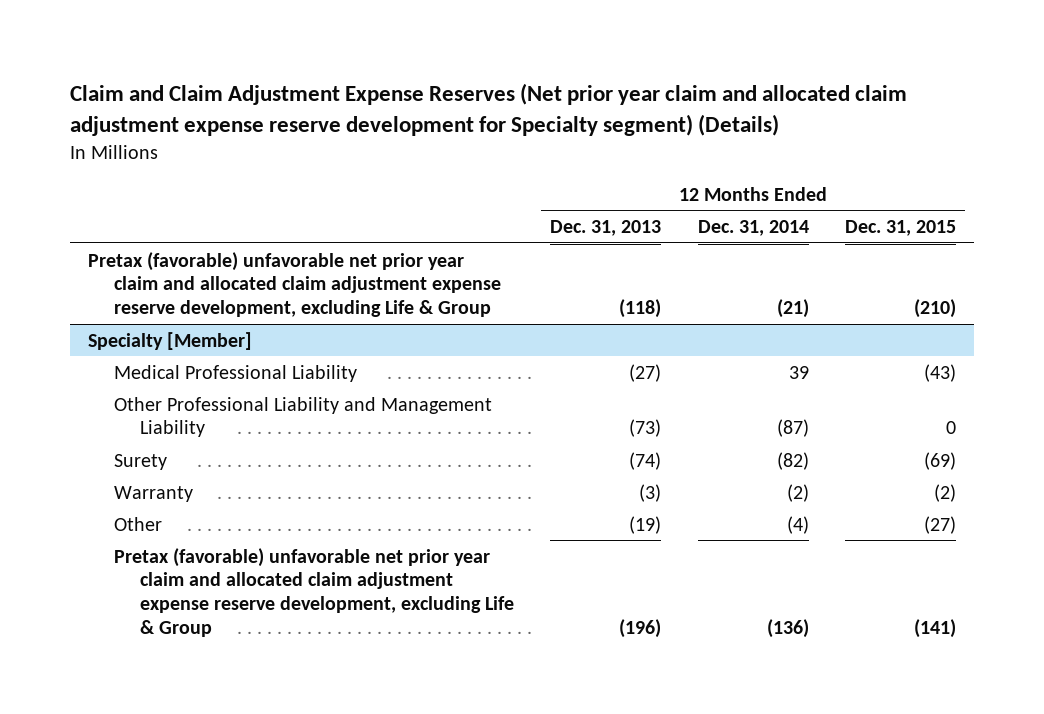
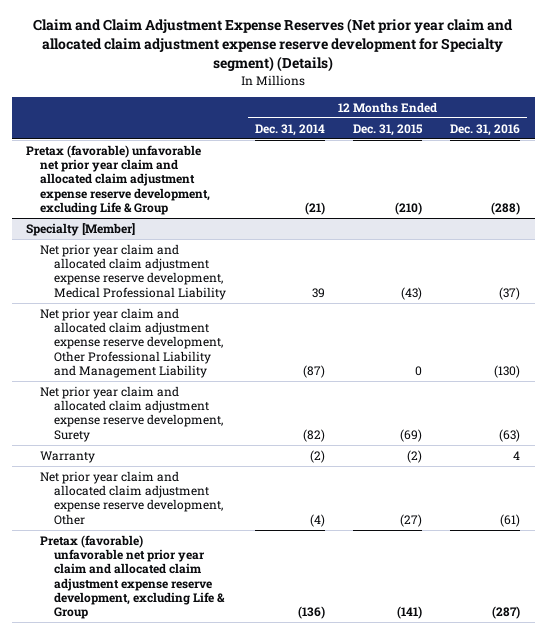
[550,220,662,237] Dec. 31, 2013 -> none
none -> [450,123,521,136] Dec. 31, 2016
[113,364,357,382] Medical Professional Liability -> [39,243,227,300] Net prior year claim and allocated claim adjustment expense reserve development, Medical Professional Liability
[113,396,492,438] Other Professional Liability and Management Liability -> [39,307,224,378] Net prior year claim and allocated claim adjustment expense reserve development, Other Professional Liability and Management Liability
[113,453,167,470] Surety -> [39,385,224,442] Net prior year claim and allocated claim adjustment expense reserve development, Surety
[113,516,162,531] Other -> [39,470,224,525] Net prior year claim and allocated claim adjustment expense reserve development, Other

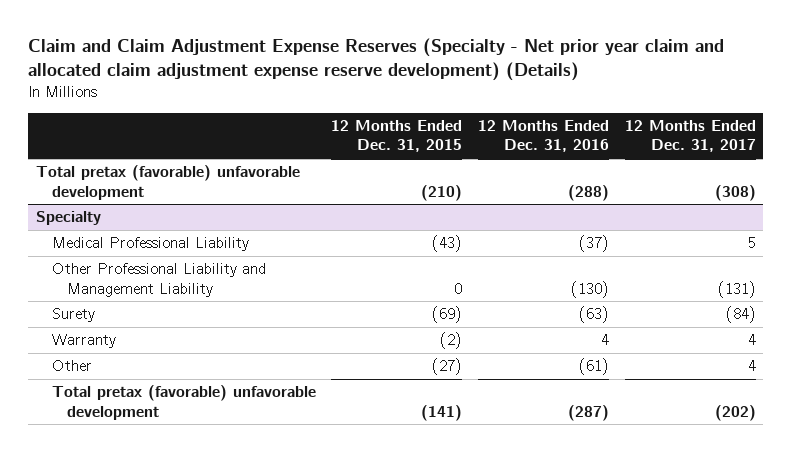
[33,18,514,73] Claim and Claim Adjustment Expense Reserves (Net prior year claim and allocated claim adjustment expense reserve development for Specialty segment) (Details) -> [28,38,725,82] Claim and Claim Adjustment Expense Reserves (Specialty - Net prior year claim and allocated claim adjustment expense reserve development) (Details)
[254,123,325,136] Dec. 31, 2014 -> none
none -> [624,120,756,153] 12 Months Ended Dec. 31, 2017
[25,144,210,215] Pretax (favorable) unfavorable net prior year claim and allocated claim adjustment expense reserve development, excluding Life & Group -> [36,165,301,200] Total pretax (favorable) unfavorable development
[25,222,135,236] Specialty [Member] -> [36,211,102,226] Specialty
[39,243,227,300] Net prior year claim and allocated claim adjustment expense reserve development, Medical Professional Liability -> [51,237,249,252] Medical Professional Liability
[39,307,224,378] Net prior year claim and allocated claim adjustment expense reserve development, Other Professional Liability and Management Liability -> [51,263,266,297] Other Professional Liability and Management Liability
[39,385,224,442] Net prior year claim and allocated claim adjustment expense reserve development, Surety -> [51,308,95,323] Surety
[39,470,224,525] Net prior year claim and allocated claim adjustment expense reserve development, Other -> [51,360,92,372] Other
[39,534,226,620] Pretax (favorable) unfavorable net prior year claim and allocated claim adjustment expense reserve development, excluding Life & Group -> [51,385,316,420] Total pretax (favorable) unfavorable development

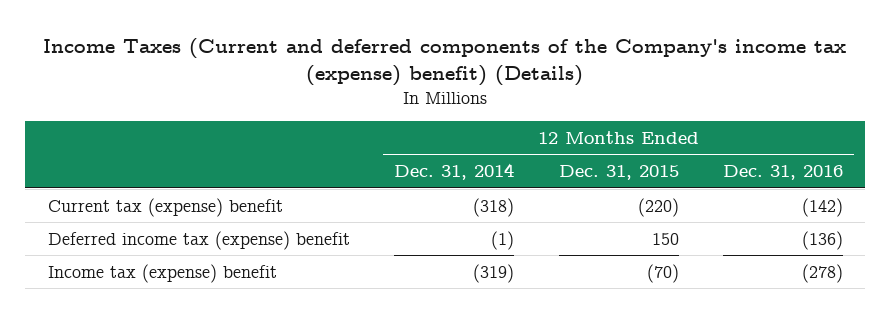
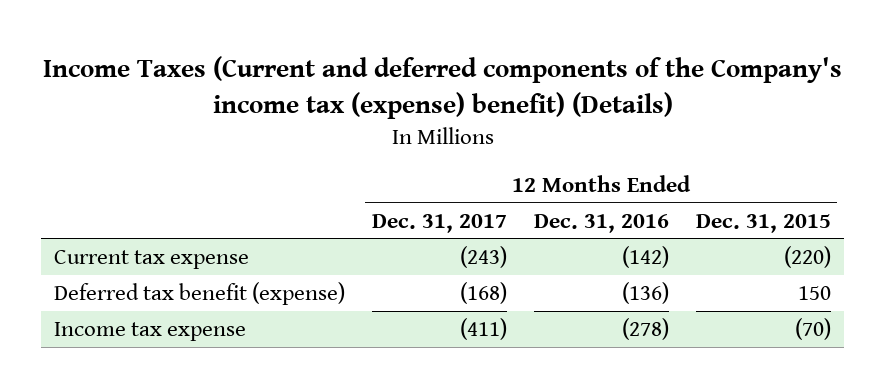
[394,163,515,181] Dec. 31, 2014 -> none
none -> [372,213,508,233] Dec. 31, 2017
[47,197,283,217] Current tax (expense) benefit -> [54,249,250,269] Current tax expense
[47,230,350,250] Deferred income tax (expense) benefit -> [54,281,346,305] Deferred tax benefit (expense)
[47,263,277,283] Income tax (expense) benefit -> [54,321,247,341] Income tax expense

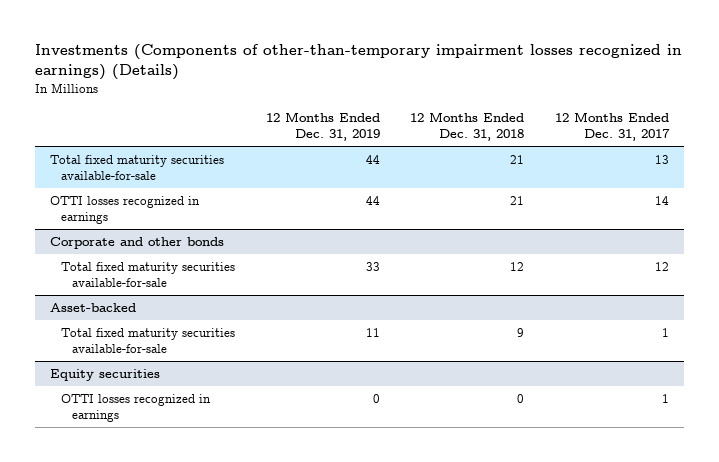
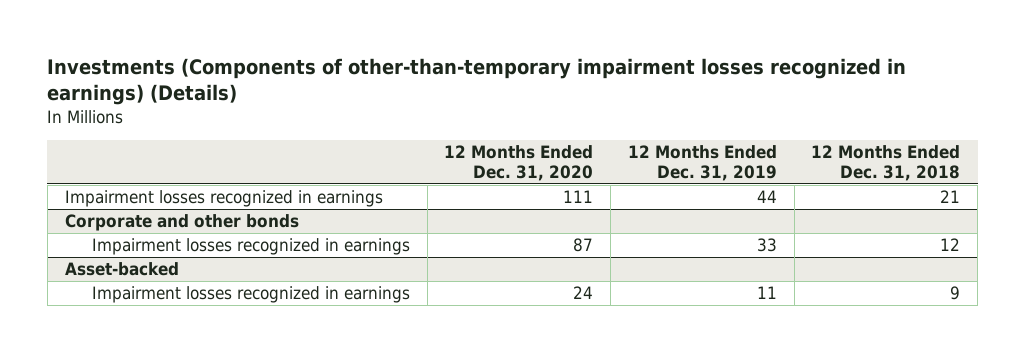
[554,112,670,142] 12 Months Ended Dec. 31, 2017 -> none
none -> [444,145,594,182] 12 Months Ended Dec. 31, 2020
[50,195,201,224] OTTI losses recognized in earnings -> none
[50,154,225,180] Total fixed maturity securities available-for-sale -> [64,190,383,208] Impairment losses recognized in earnings
[61,261,236,287] Total fixed maturity securities available-for-sale -> [91,238,410,256] Impairment losses recognized in earnings
[50,368,161,381] Equity securities -> none
[61,393,212,422] OTTI losses recognized in earnings -> none
[61,327,236,353] Total fixed maturity securities available-for-sale -> [91,286,410,304] Impairment losses recognized in earnings

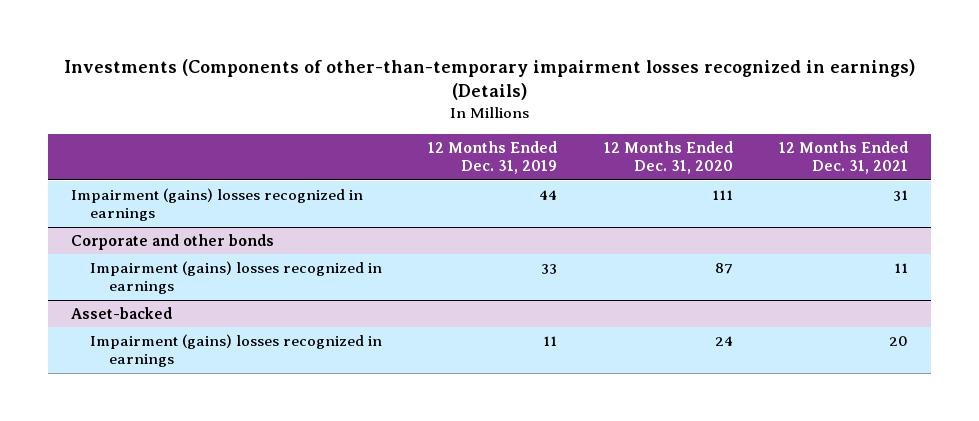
[811,145,961,182] 12 Months Ended Dec. 31, 2018 -> none
none -> [778,141,908,175] 12 Months Ended Dec. 31, 2021
[64,190,383,208] Impairment losses recognized in earnings -> [71,188,364,222] Impairment (gains) losses recognized in earnings
[91,238,410,256] Impairment losses recognized in earnings -> [90,261,383,295] Impairment (gains) losses recognized in earnings
[91,286,410,304] Impairment losses recognized in earnings -> [90,334,383,368] Impairment (gains) losses recognized in earnings

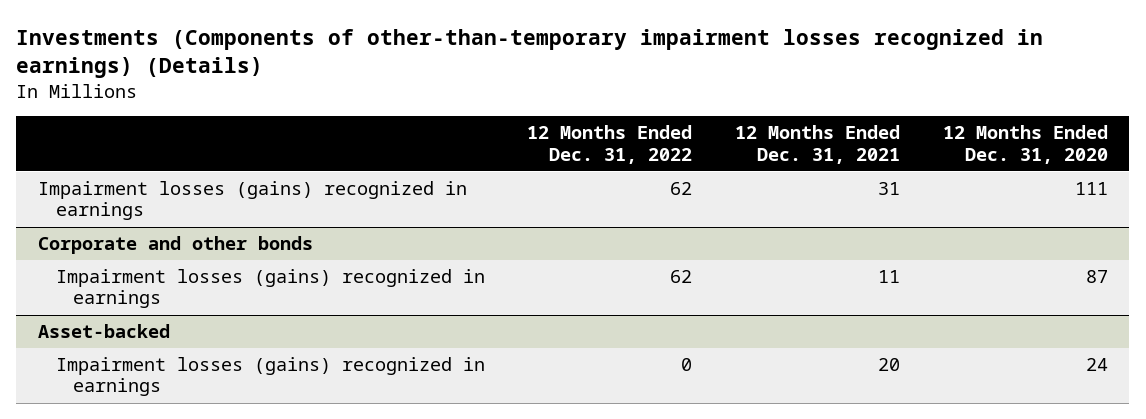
[428,141,558,175] 12 Months Ended Dec. 31, 2019 -> none
none -> [527,125,693,164] 12 Months Ended Dec. 31, 2022
[71,188,364,222] Impairment (gains) losses recognized in earnings -> [37,181,467,221] Impairment losses (gains) recognized in earnings
[90,261,383,295] Impairment (gains) losses recognized in earnings -> [55,269,485,309] Impairment losses (gains) recognized in earnings
[90,334,383,368] Impairment (gains) losses recognized in earnings -> [55,357,485,397] Impairment losses (gains) recognized in earnings

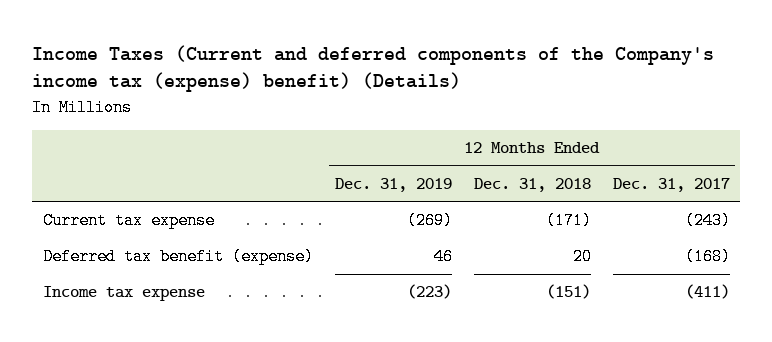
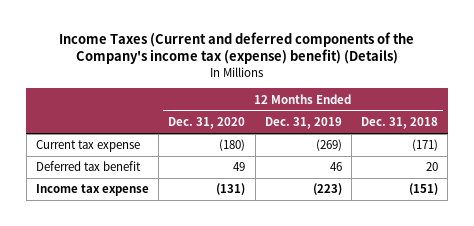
[612,177,730,192] Dec. 31, 2017 -> none
none -> [168,117,246,130] Dec. 31, 2020
[42,248,314,266] Deferred tax benefit (expense) -> [35,161,141,172] Deferred tax benefit

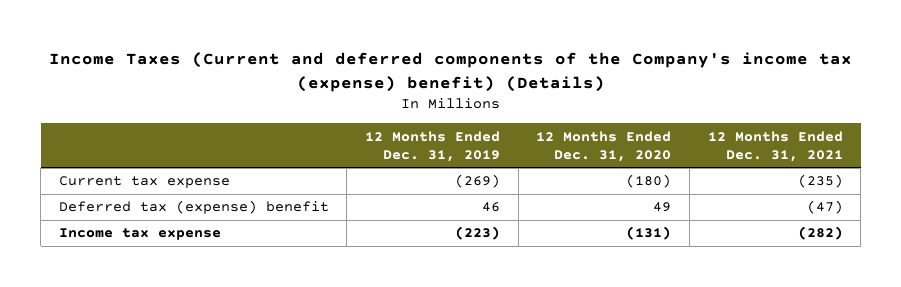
[361,117,439,130] Dec. 31, 2018 -> none
none -> [707,130,843,162] 12 Months Ended Dec. 31, 2021
[35,161,141,172] Deferred tax benefit -> [58,200,329,215] Deferred tax (expense) benefit

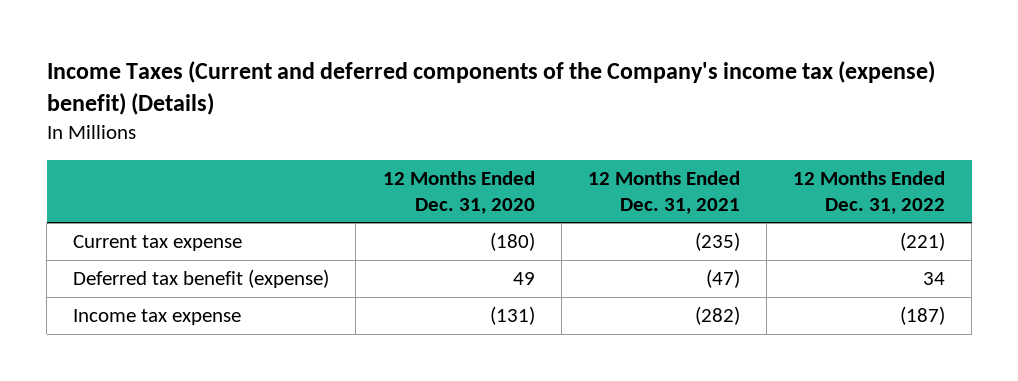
[365,130,501,162] 12 Months Ended Dec. 31, 2019 -> none
none -> [793,171,946,214] 12 Months Ended Dec. 31, 2022
[58,200,329,215] Deferred tax (expense) benefit -> [73,269,330,289] Deferred tax benefit (expense)

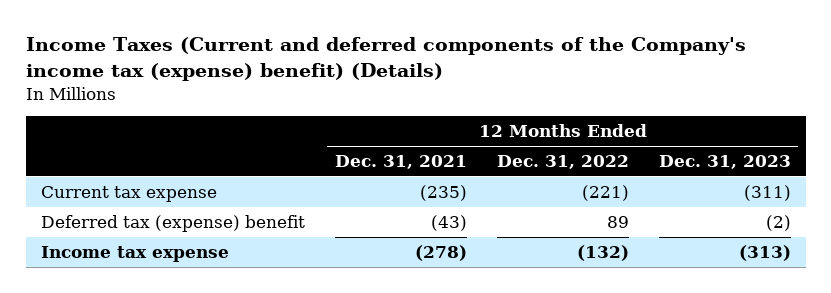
[382,171,535,214] 12 Months Ended Dec. 31, 2020 -> none
none -> [658,155,791,170] Dec. 31, 2023
[73,269,330,289] Deferred tax benefit (expense) -> [40,215,305,233] Deferred tax (expense) benefit
[705,269,740,289] (47) -> [430,215,467,232] (43)
[923,272,946,286] 34 -> [606,216,629,229] 89
[694,306,740,326] (282) -> [414,245,467,262] (278)
[900,306,946,326] (187) -> [576,245,629,262] (132)

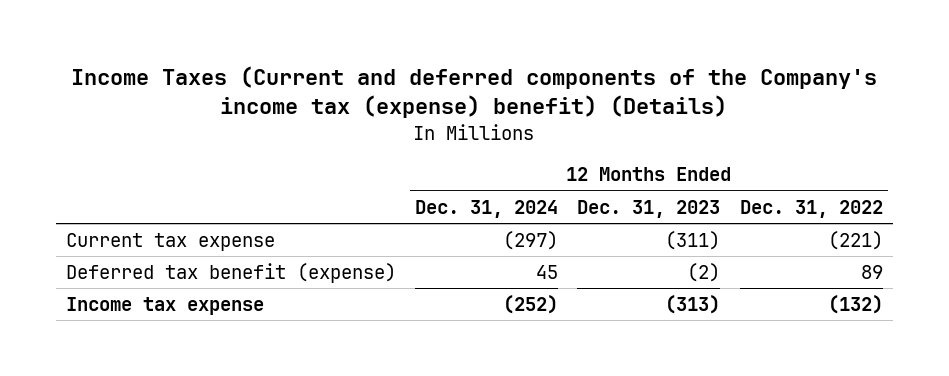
[334,155,467,170] Dec. 31, 2021 -> none
none -> [415,199,559,218] Dec. 31, 2024
[40,215,305,233] Deferred tax (expense) benefit -> [65,263,396,284] Deferred tax benefit (expense)

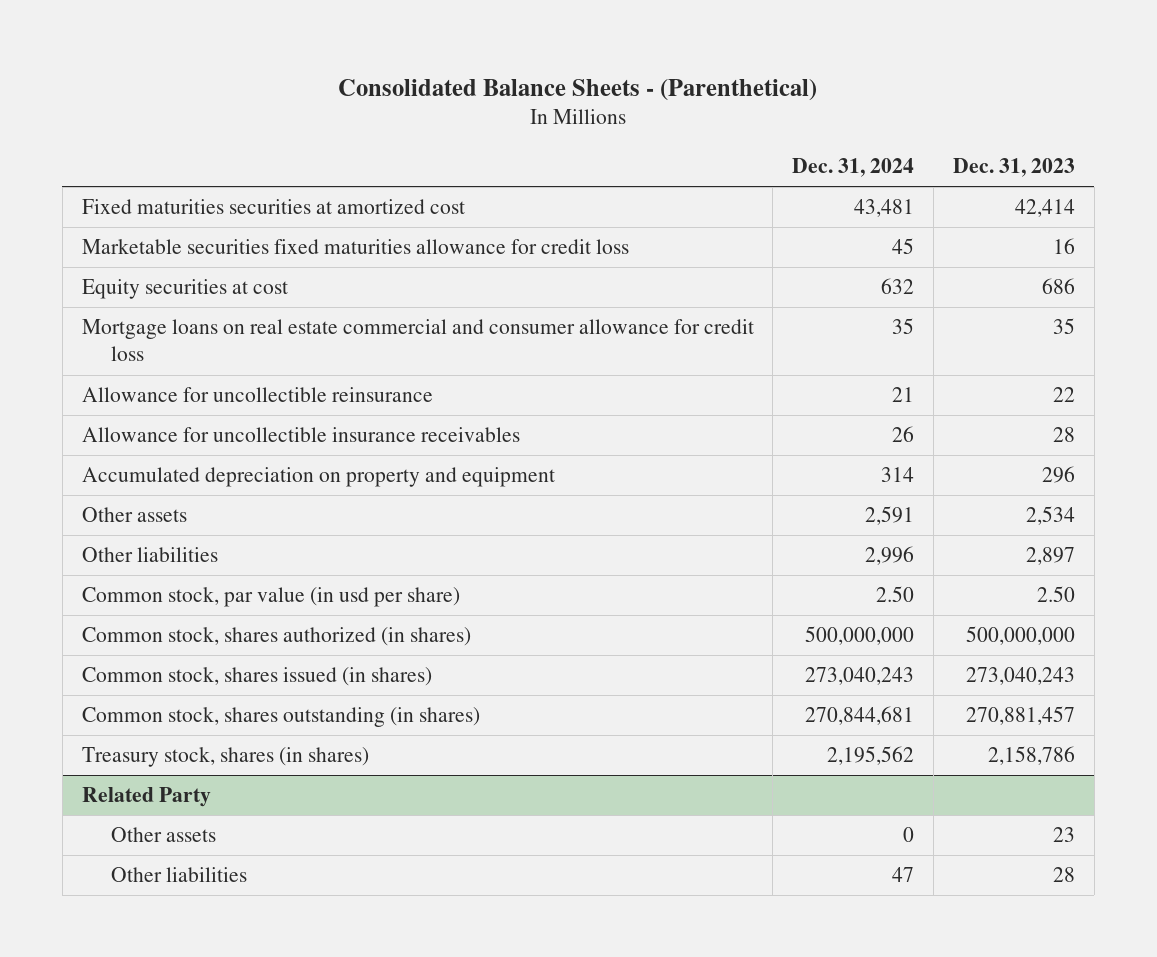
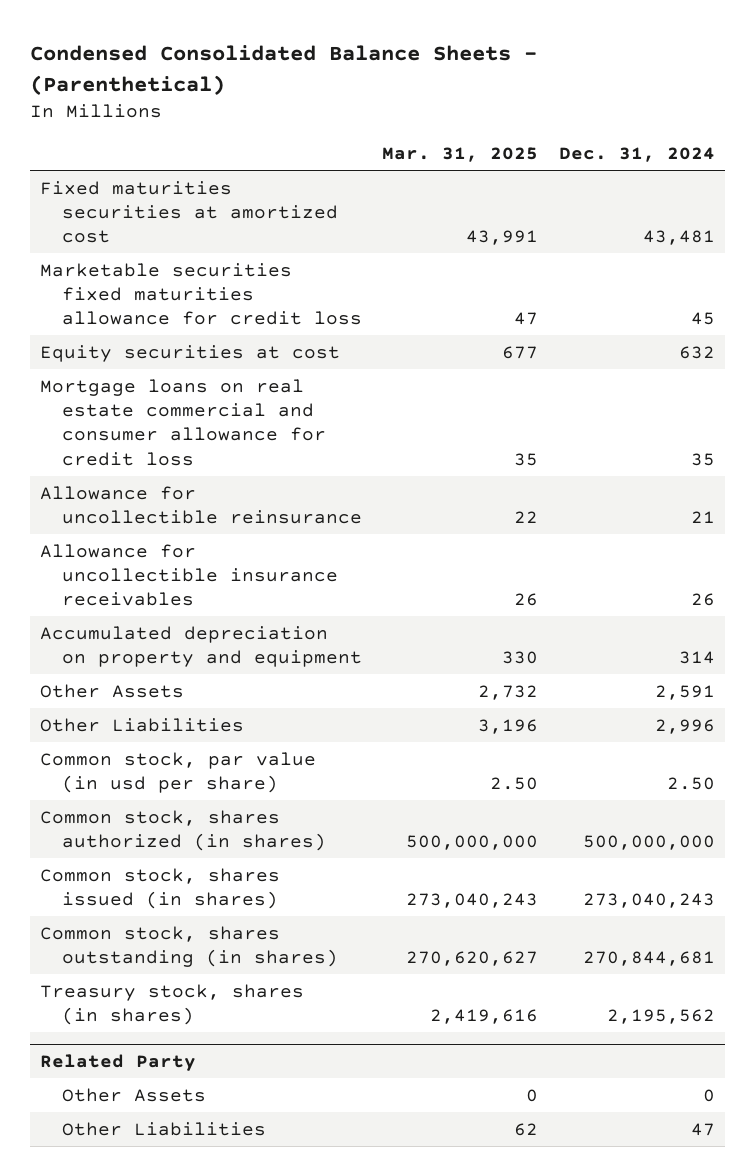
[338,78,818,101] Consolidated Balance Sheets - (Parenthetical) -> [30,45,538,95] Condensed Consolidated Balance Sheets - (Parenthetical)
[953,158,1076,178] Dec. 31, 2023 -> none
none -> [382,147,539,163] Mar. 31, 2025
[81,507,187,523] Other assets -> [40,683,185,698] Other Assets
[81,547,218,563] Other liabilities -> [40,717,245,732] Other Liabilities
[111,827,217,843] Other assets -> [62,1087,207,1102] Other Assets
[111,867,248,883] Other liabilities -> [62,1121,267,1136] Other Liabilities

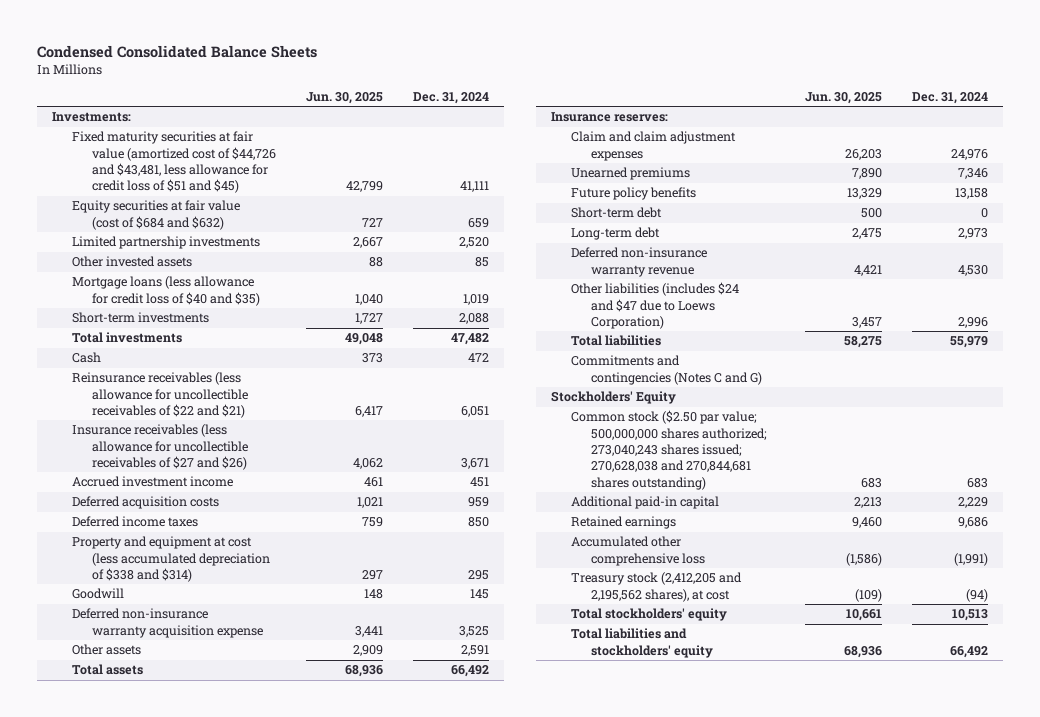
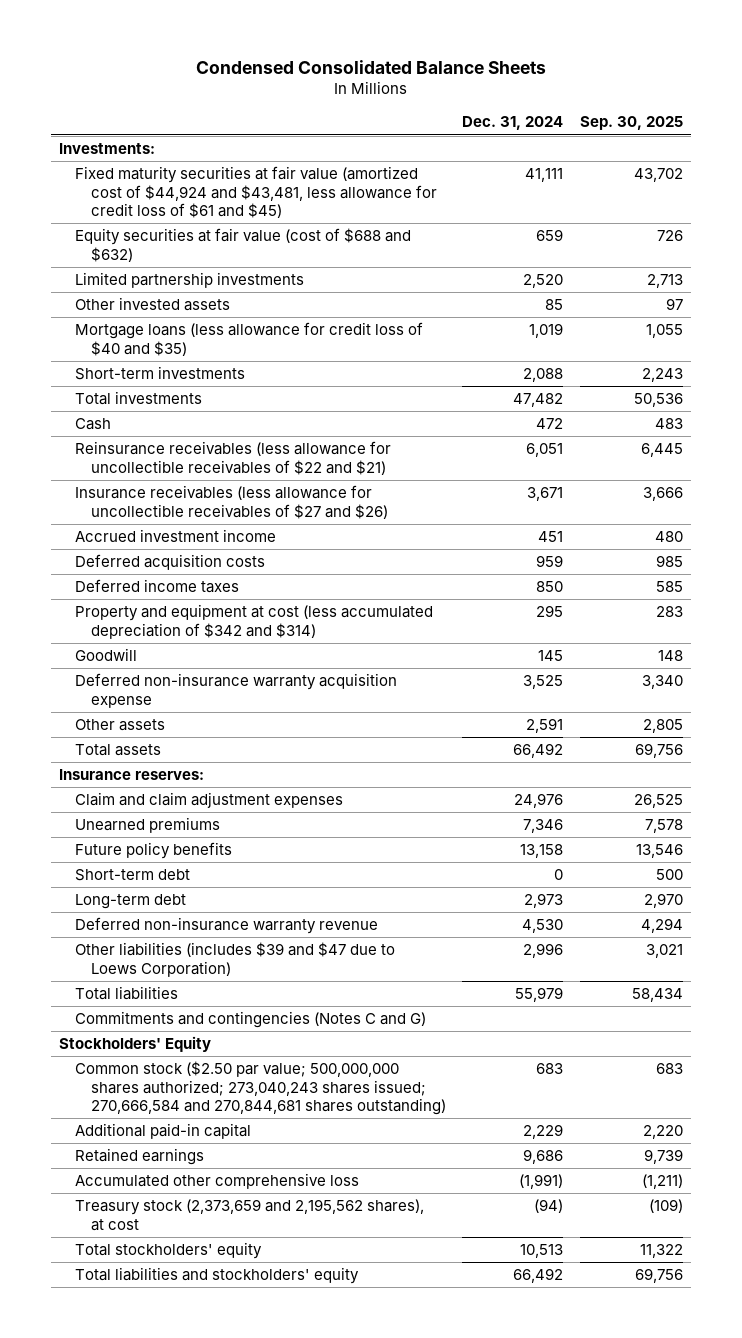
[306,91,384,104] Jun. 30, 2025 -> none
none -> [579,116,683,131] Sep. 30, 2025
[72,131,277,194] Fixed maturity securities at fair value (amortized cost of $44,726 and $43,481, less allowance for credit loss of $51 and $45) -> [74,166,437,218] Fixed maturity securities at fair value (amortized cost of $44,924 and $43,481, less allowance for credit loss of $61 and $45)
[72,200,241,230] Equity securities at fair value (cost of $684 and $632) -> [74,228,411,262] Equity securities at fair value (cost of $688 and $632)
[72,536,271,583] Property and equipment at cost (less accumulated depreciation of $338 and $314) -> [74,604,433,639] Property and equipment at cost (less accumulated depreciation of $342 and $314)
[570,282,739,330] Other liabilities (includes $24 and $47 due to Loews Corporation) -> [74,942,395,977] Other liabilities (includes $39 and $47 due to Loews Corporation)
[570,410,767,490] Common stock ($2.50 par value; 500,000,000 shares authorized; 273,040,243 shares issued; 270,628,038 and 270,844,681 shares outstanding) -> [74,1061,446,1115] Common stock ($2.50 par value; 500,000,000 shares authorized; 273,040,243 shares issued; 270,666,584 and 270,844,681 shares outstanding)
[570,572,742,602] Treasury stock (2,412,205 and 2,195,562 shares), at cost -> [74,1199,424,1231] Treasury stock (2,373,659 and 2,195,562 shares), at cost

